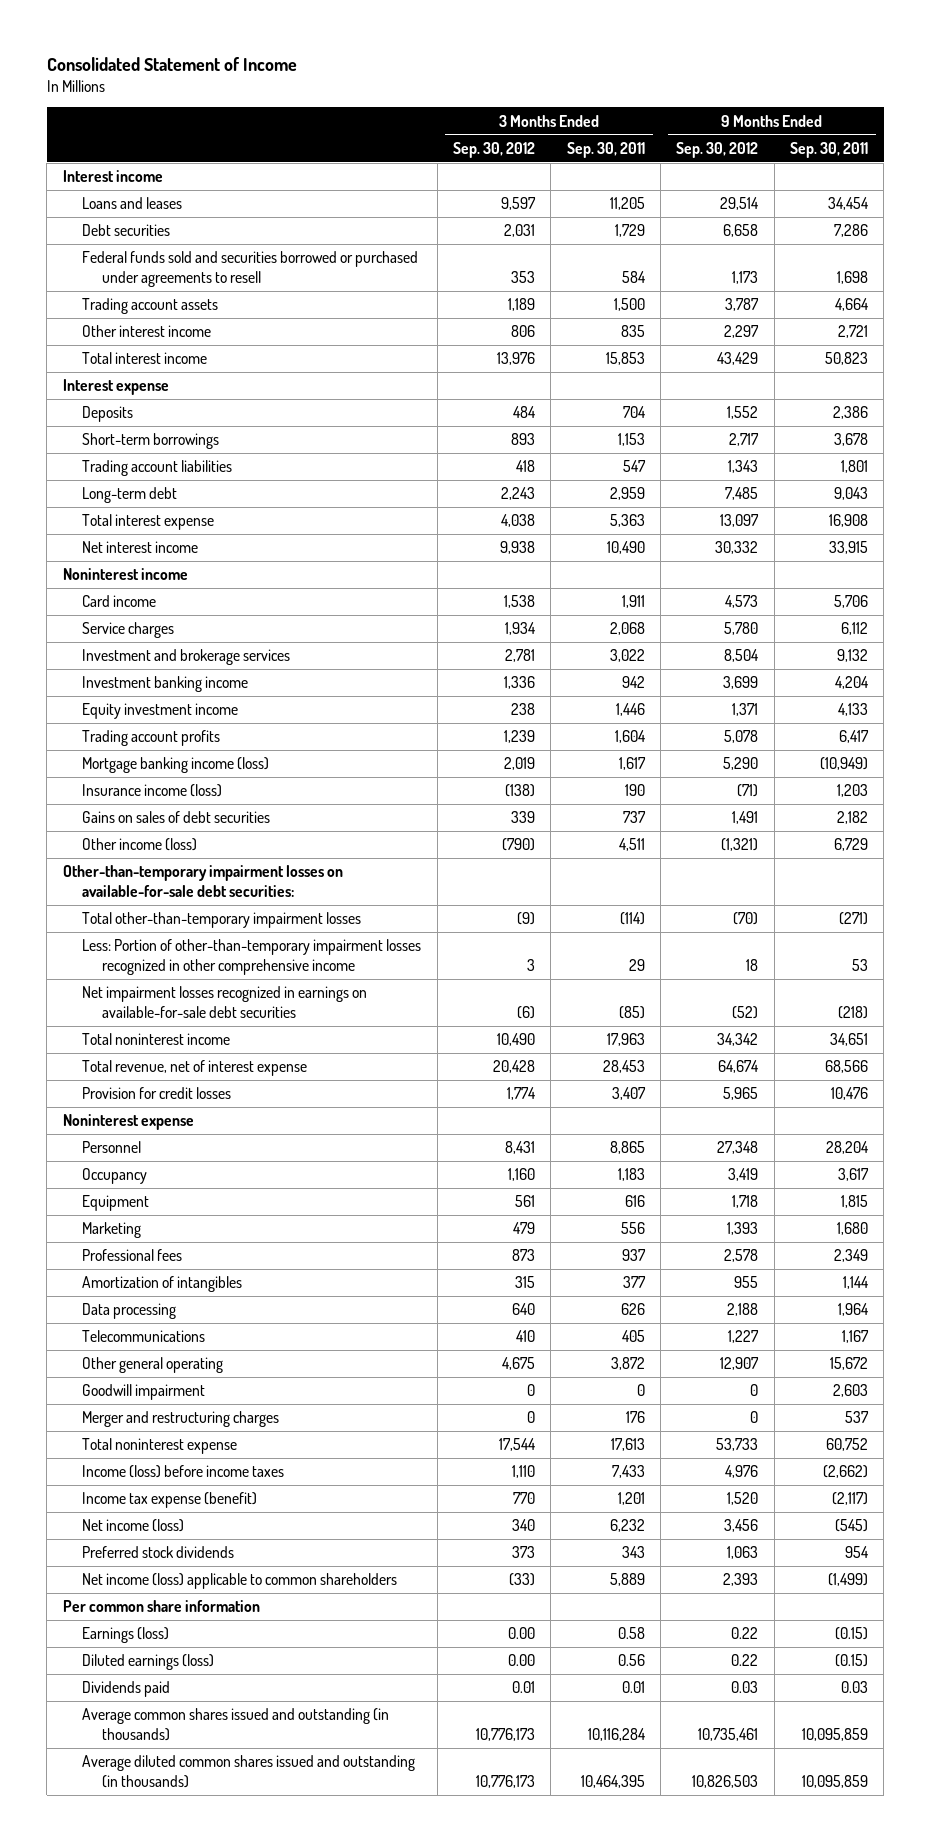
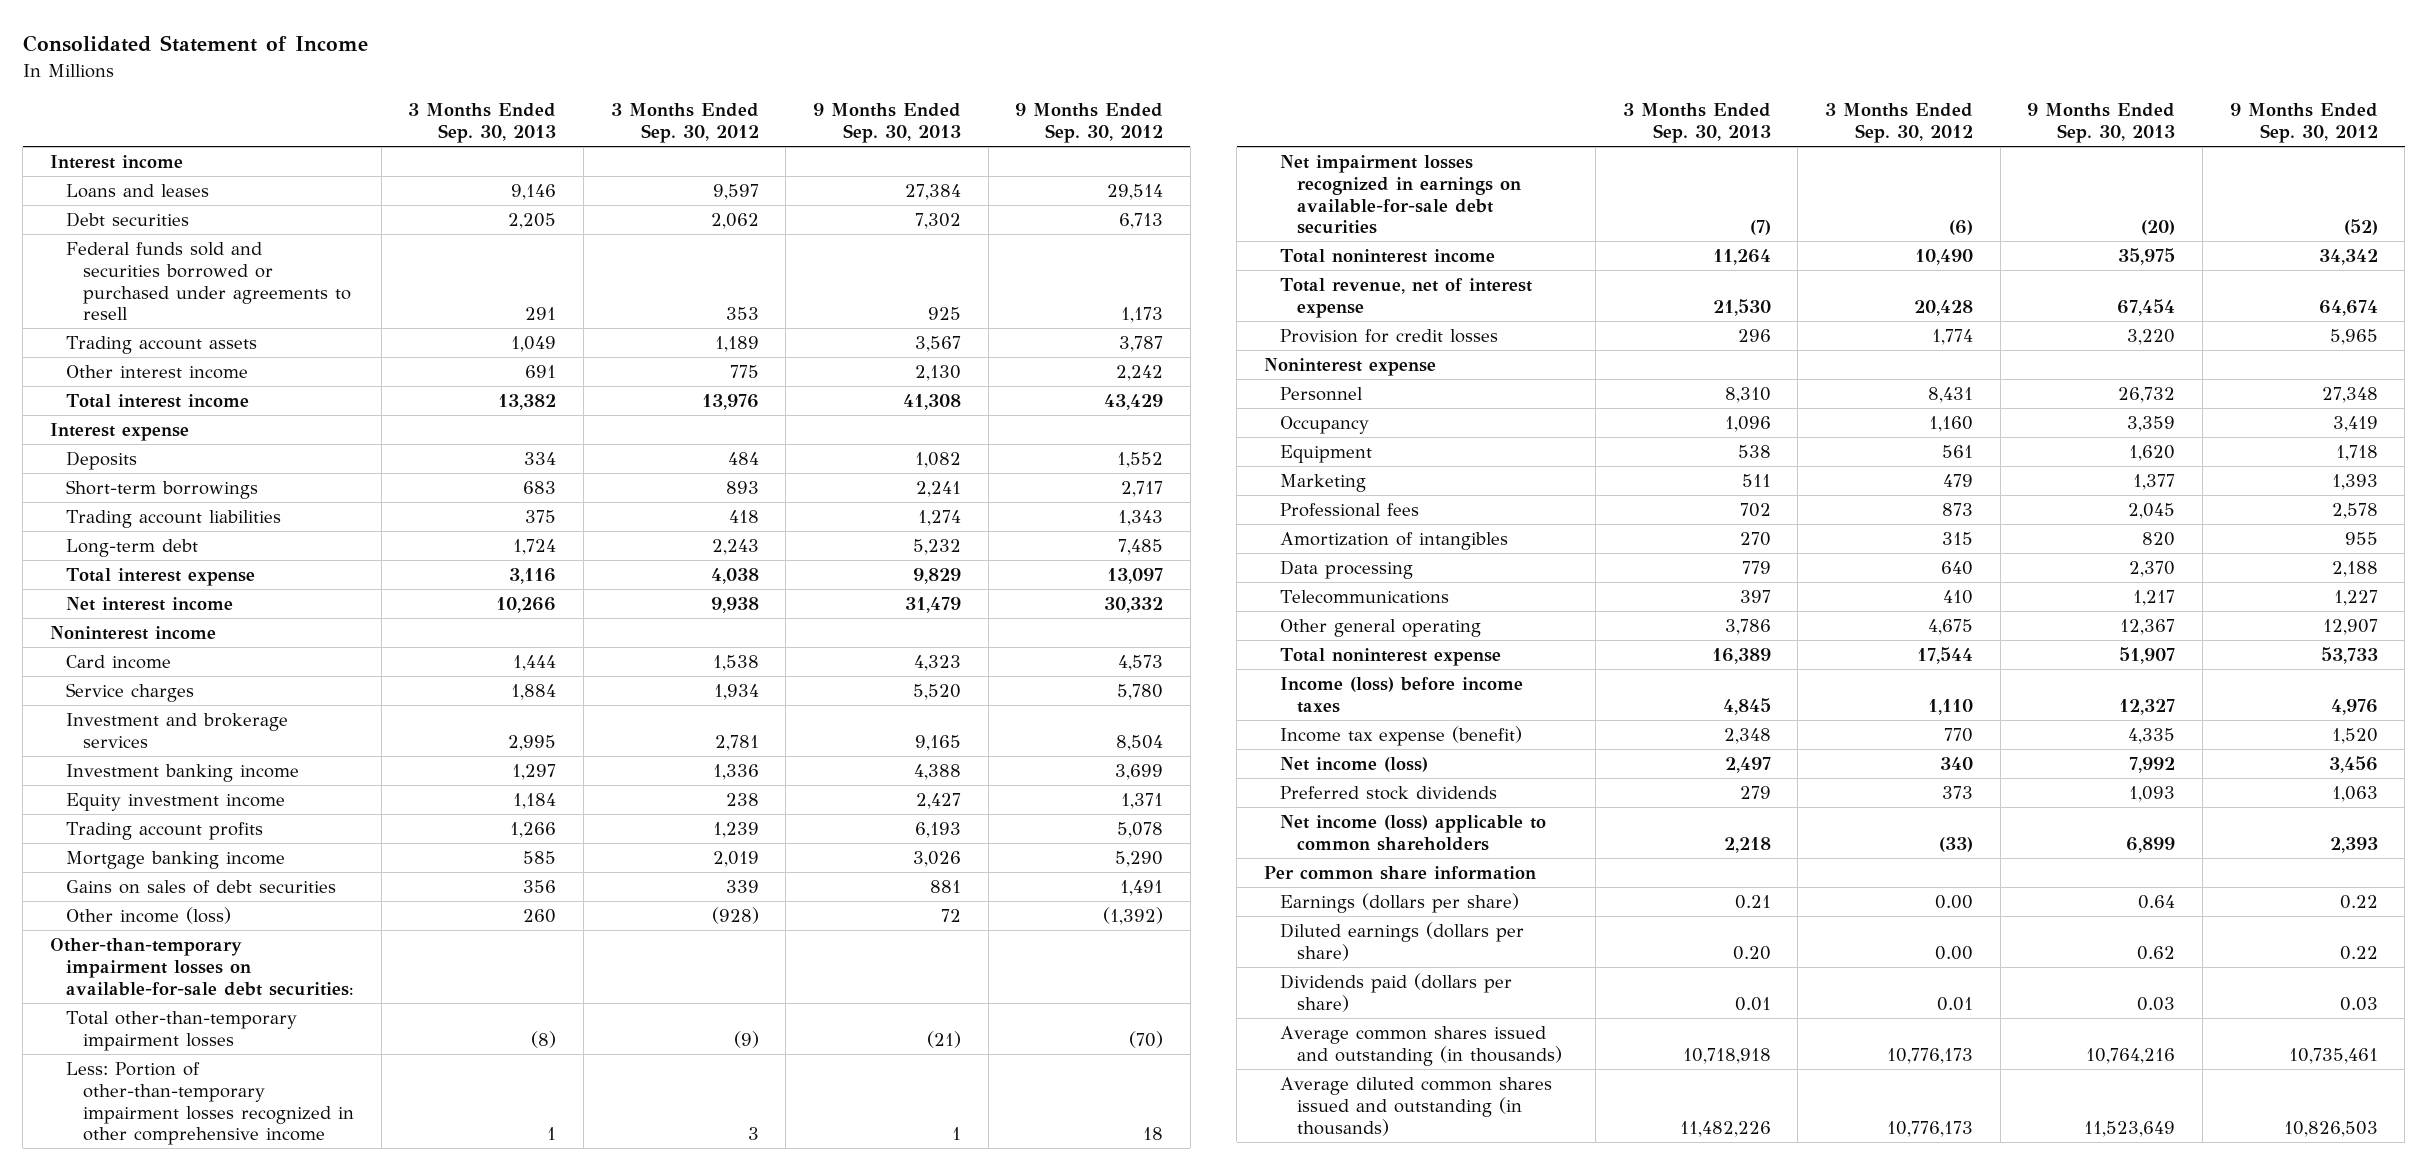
[566,141,645,158] Sep. 30, 2011 -> none
[790,141,869,158] Sep. 30, 2011 -> none
none -> [408,103,557,144] 3 Months Ended Sep. 30, 2013
none -> [812,103,961,144] 9 Months Ended Sep. 30, 2013
[503,224,535,238] 2,031 -> [710,213,759,230] 2,062
[723,224,759,238] 6,658 -> [1119,213,1164,230] 6,713
[510,325,535,338] 806 -> [729,365,759,379] 775
[724,325,760,339] 2,297 -> [1116,365,1164,382] 2,242
[82,784,223,798] Insurance income (loss) -> none
[82,757,270,774] Mortgage banking income (loss) -> [66,851,286,870] Mortgage banking income
[501,838,535,852] (790) -> [711,907,759,925] (928)
[721,838,759,852] (1,321) -> [1103,907,1164,926] (1,392)
[82,1384,206,1401] Goodwill impairment -> none
[82,1411,280,1428] Merger and restructuring charges -> none
[82,1627,170,1644] Earnings (loss) -> [1280,893,1520,914] Earnings (dollars per share)
[82,1654,215,1671] Diluted earnings (loss) -> [1280,922,1525,961] Diluted earnings (dollars per share)
[82,1681,171,1698] Dividends paid -> [1280,973,1513,1012] Dividends paid (dollars per share)

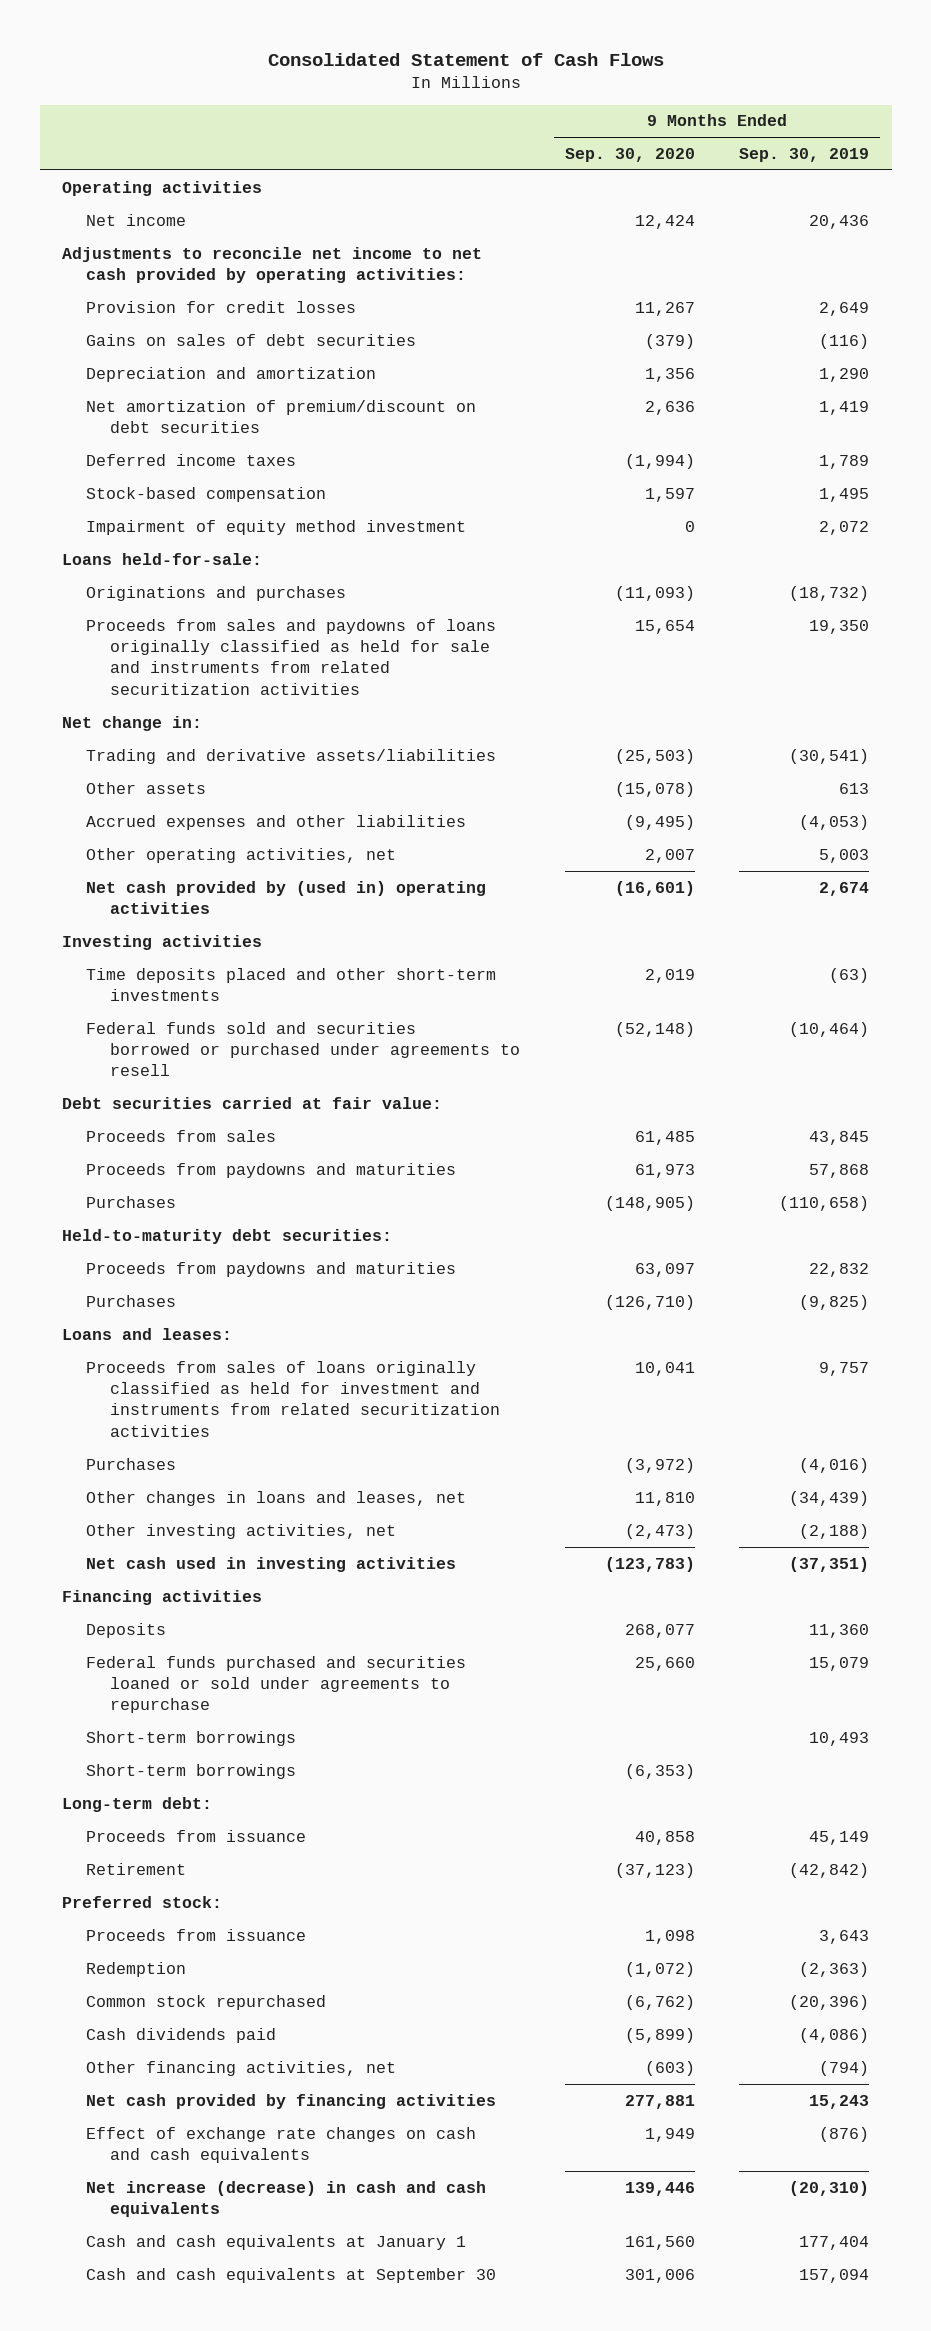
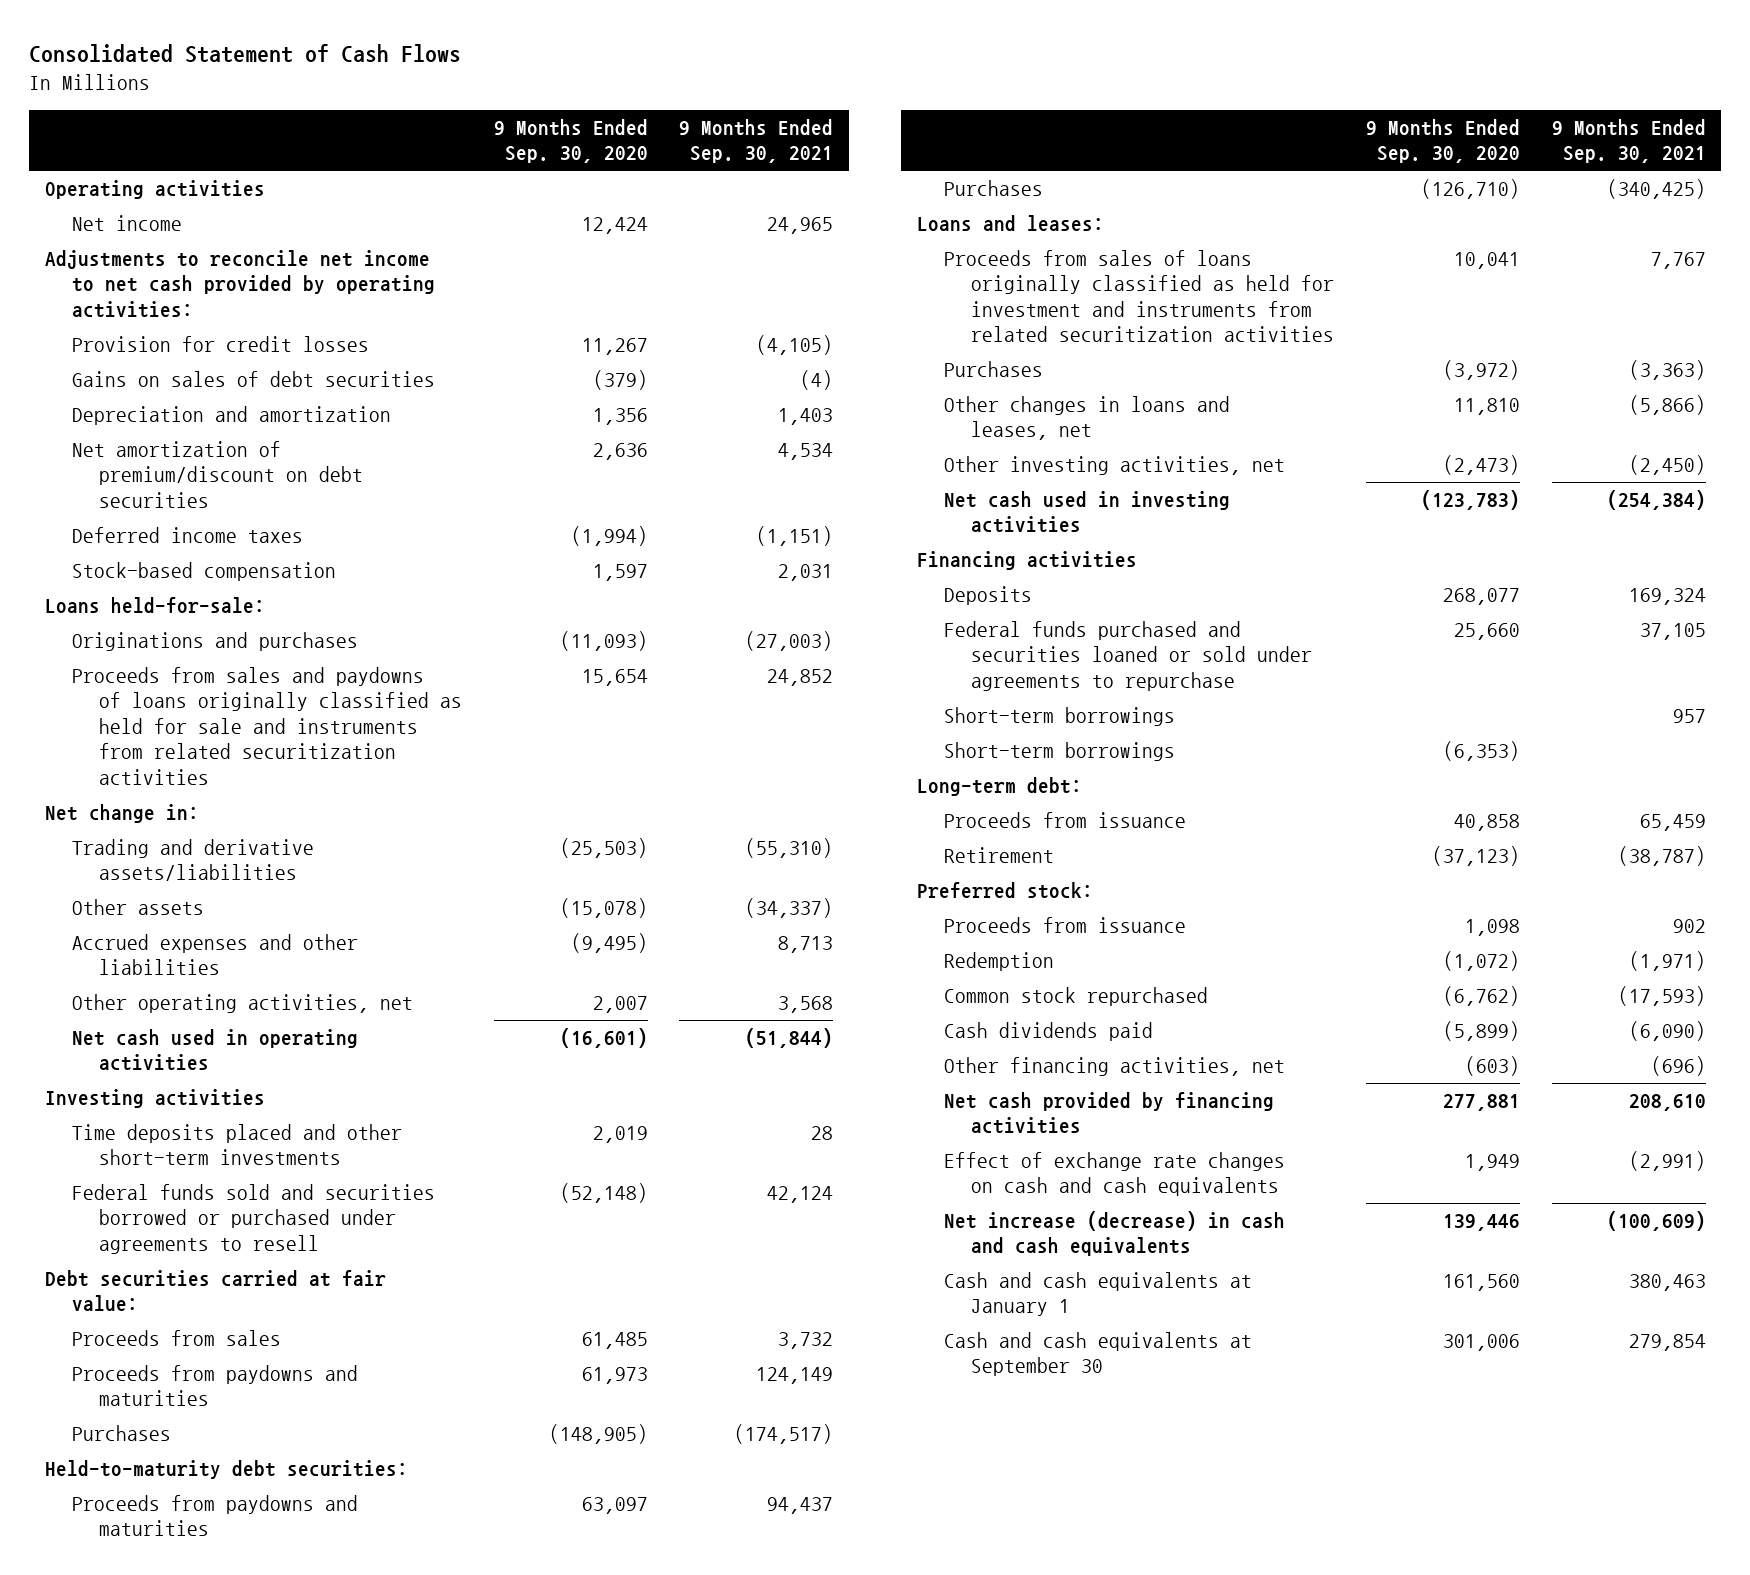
[739,147,870,162] Sep. 30, 2019 -> none
none -> [679,118,834,164] 9 Months Ended Sep. 30, 2021
[86,519,467,535] Impairment of equity method investment -> none
[86,880,487,915] Net cash provided by (used in) operating activities -> [71,1028,358,1072] Net cash used in operating activities

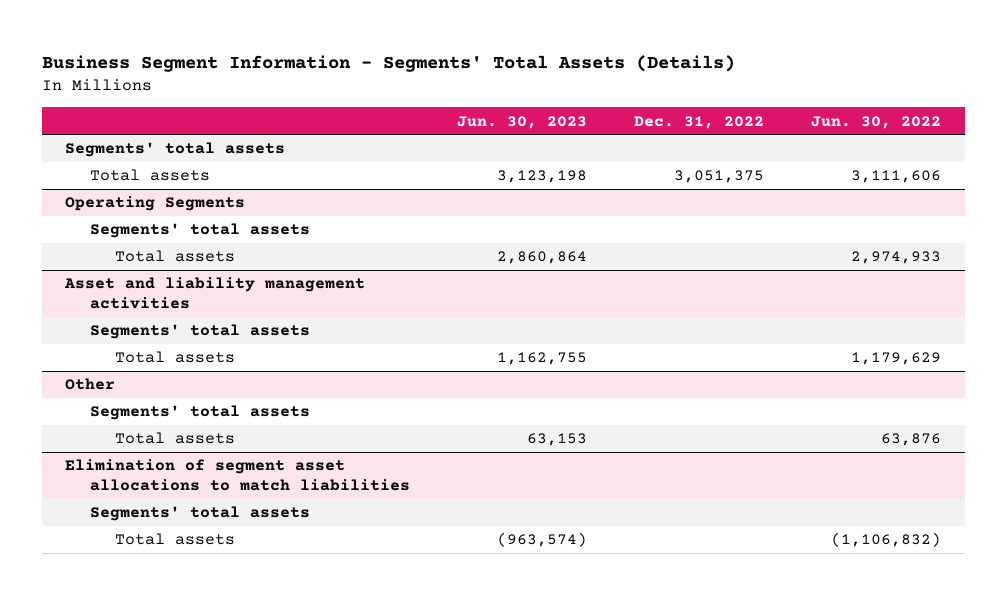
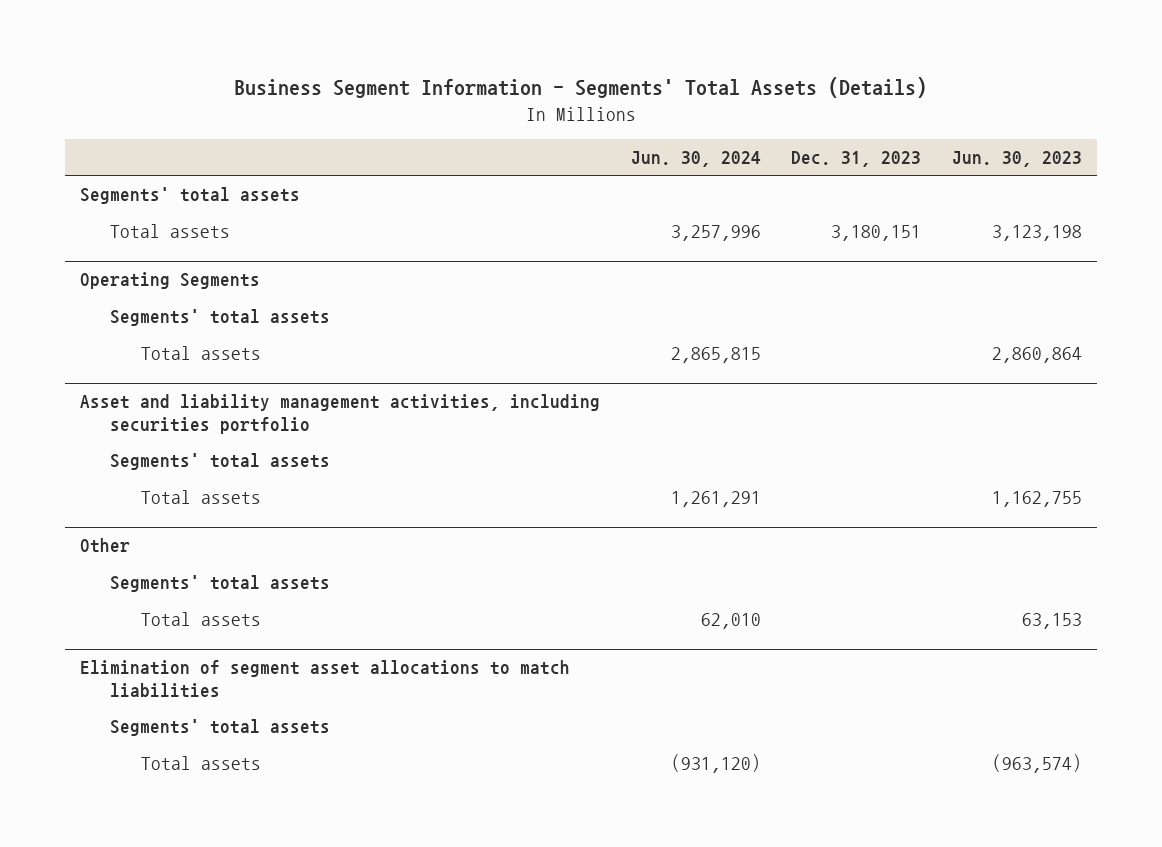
[634,115,765,129] Dec. 31, 2022 -> none
[811,115,942,129] Jun. 30, 2022 -> none
none -> [630,151,761,168] Jun. 30, 2024
none -> [791,151,922,168] Dec. 31, 2023
[64,277,366,309] Asset and liability management activities -> [79,394,600,434] Asset and liability management activities, including securities portfolio

